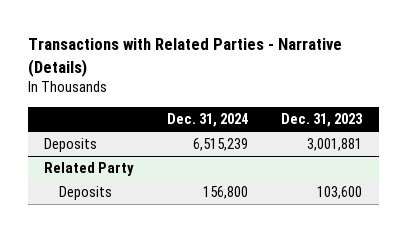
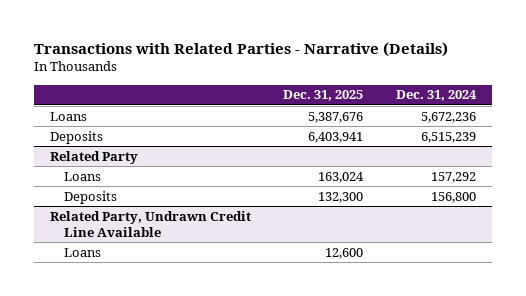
[281,113,364,128] Dec. 31, 2023 -> none
none -> [283,90,364,102] Dec. 31, 2025
none -> [49,111,87,121] Loans
none -> [63,171,101,181] Loans
none -> [49,210,251,237] Related Party, Undrawn Credit Line Available
none -> [63,247,101,257] Loans

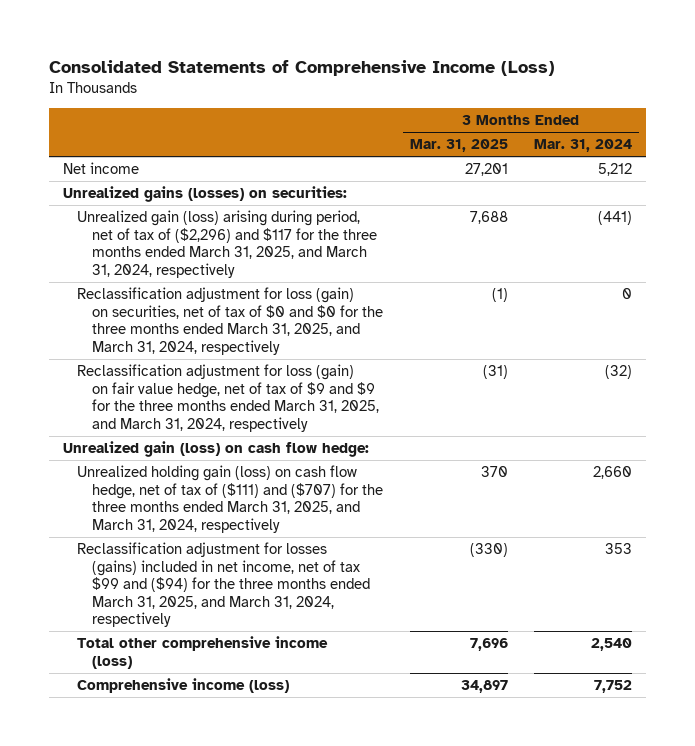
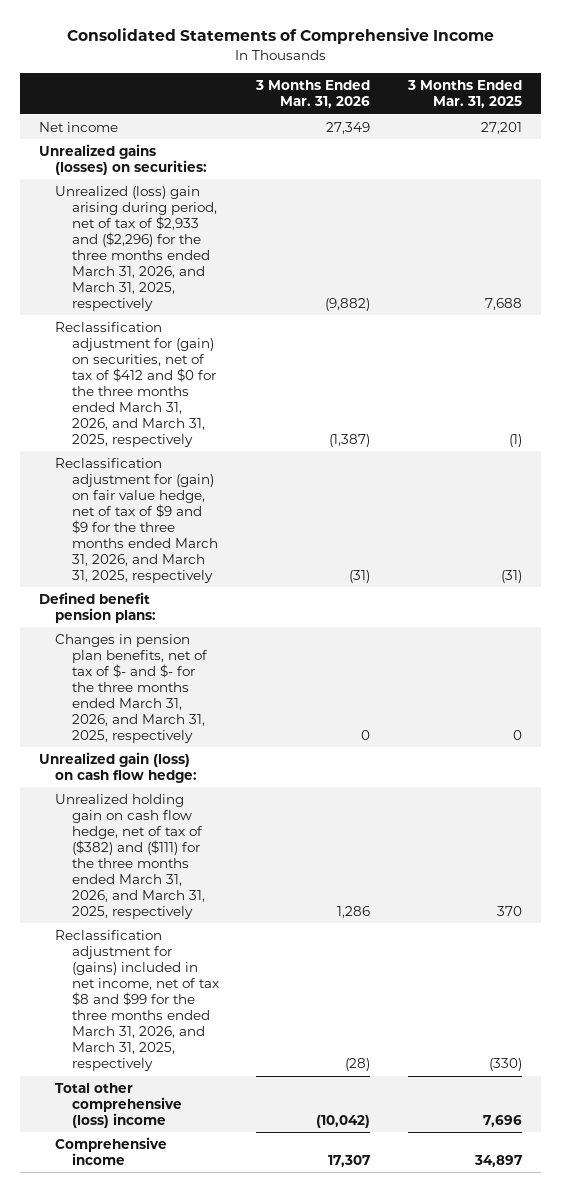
[49,59,556,76] Consolidated Statements of Comprehensive Income (Loss) -> [66,28,494,45] Consolidated Statements of Comprehensive Income
[534,139,633,153] Mar. 31, 2024 -> none
none -> [255,80,371,109] 3 Months Ended Mar. 31, 2026
[77,210,377,278] Unrealized gain (loss) arising during period, net of tax of ($2,296) and $117 for the three months ended March 31, 2025, and March 31, 2024, respectively -> [55,185,217,312] Unrealized (loss) gain arising during period, net of tax of $2,933 and ($2,296) for the three months ended March 31, 2026, and March 31, 2025, respectively
[77,287,383,355] Reclassification adjustment for loss (gain) on securities, net of tax of $0 and $0 for the three months ended March 31, 2025, and March 31, 2024, respectively -> [55,321,216,448] Reclassification adjustment for (gain) on securities, net of tax of $412 and $0 for the three months ended March 31, 2026, and March 31, 2025, respectively
[77,364,379,432] Reclassification adjustment for loss (gain) on fair value hedge, net of tax of $9 and $9 for the three months ended March 31, 2025, and March 31, 2024, respectively -> [55,457,218,584] Reclassification adjustment for (gain) on fair value hedge, net of tax of $9 and $9 for the three months ended March 31, 2026, and March 31, 2025, respectively
none -> [39,591,157,623] Defined benefit pension plans:
none -> [55,633,208,744] Changes in pension plan benefits, net of tax of $- and $- for the three months ended March 31, 2026, and March 31, 2025, respectively
[77,465,383,533] Unrealized holding gain (loss) on cash flow hedge, net of tax of ($111) and ($707) for the three months ended March 31, 2025, and March 31, 2024, respectively -> [55,793,205,920] Unrealized holding gain on cash flow hedge, net of tax of ($382) and ($111) for the three months ended March 31, 2026, and March 31, 2025, respectively
[77,542,370,628] Reclassification adjustment for losses (gains) included in net income, net of tax $99 and ($94) for the three months ended March 31, 2025, and March 31, 2024, respectively -> [55,929,219,1072] Reclassification adjustment for (gains) included in net income, net of tax $8 and $99 for the three months ended March 31, 2026, and March 31, 2025, respectively
[77,636,329,669] Total other comprehensive income (loss) -> [55,1082,182,1128] Total other comprehensive (loss) income
[77,678,290,694] Comprehensive income (loss) -> [55,1136,168,1165] Comprehensive income

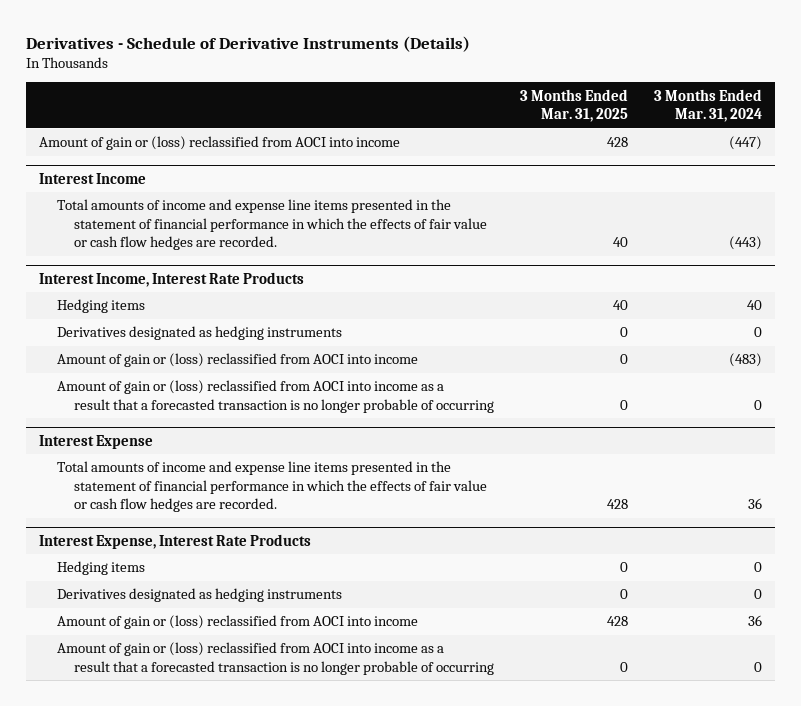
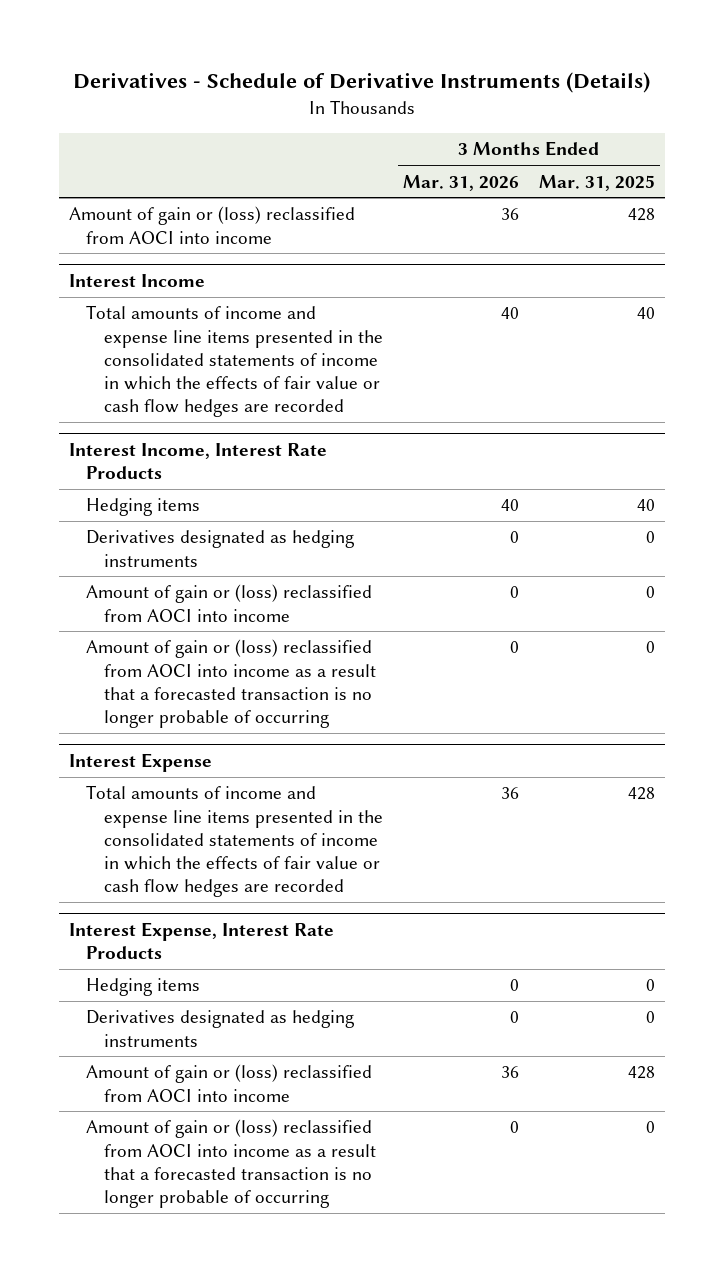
[653,88,762,123] 3 Months Ended Mar. 31, 2024 -> none
none -> [402,174,519,191] Mar. 31, 2026
[56,199,488,251] Total amounts of income and expense line items presented in the statement of financial performance in which the effects of fair value or cash flow hedges are recorded. -> [86,305,383,418] Total amounts of income and expense line items presented in the consolidated statements of income in which the effects of fair value or cash flow hedges are recorded
[56,461,488,513] Total amounts of income and expense line items presented in the statement of financial performance in which the effects of fair value or cash flow hedges are recorded. -> [86,785,383,898] Total amounts of income and expense line items presented in the consolidated statements of income in which the effects of fair value or cash flow hedges are recorded

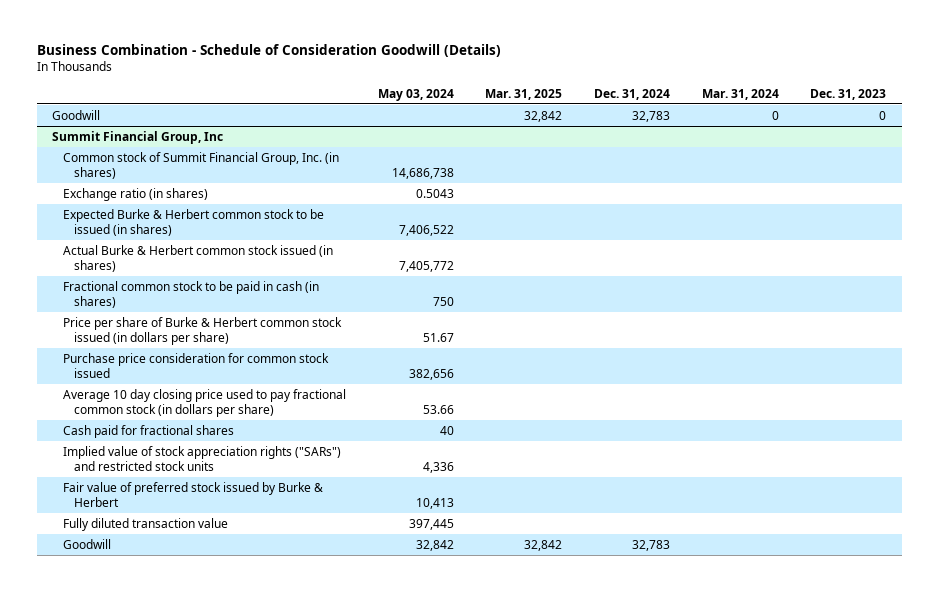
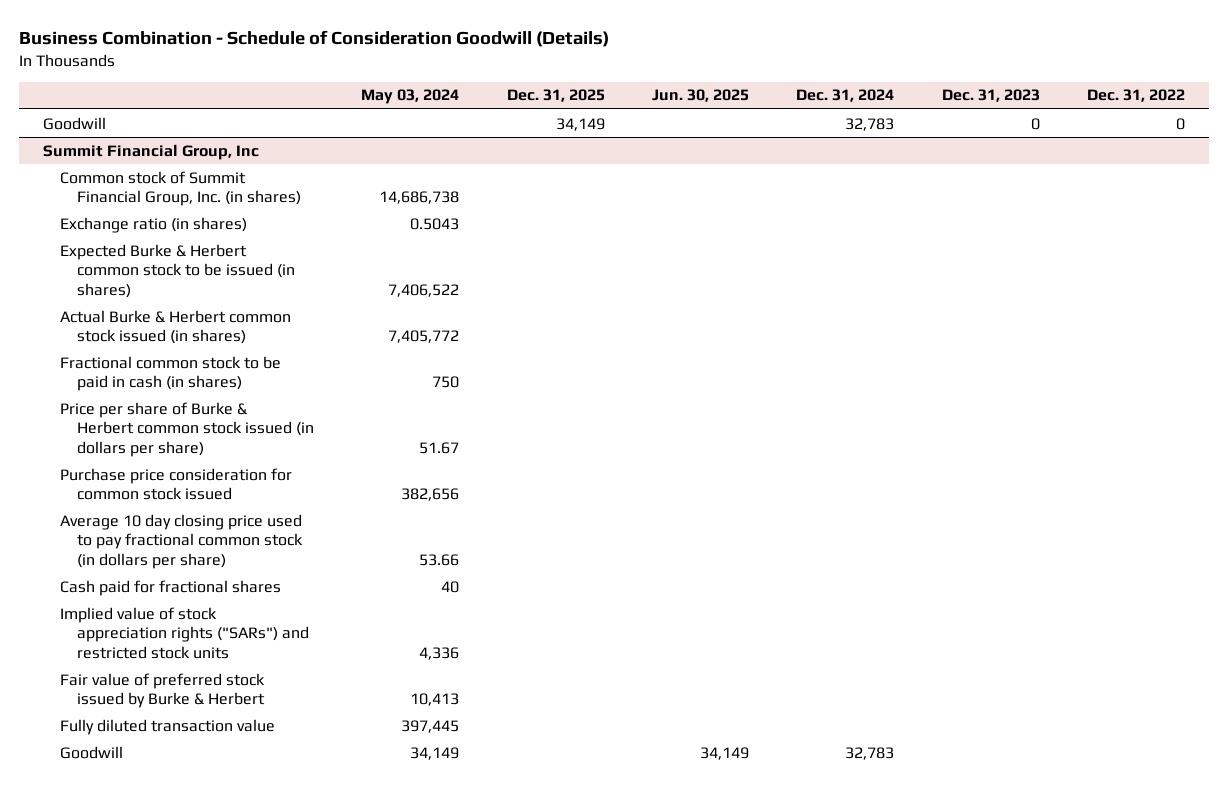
[485,88,563,100] Mar. 31, 2025 -> none
[701,88,779,100] Mar. 31, 2024 -> none
none -> [506,89,605,103] Dec. 31, 2025
none -> [652,89,750,103] Jun. 30, 2025
none -> [1087,89,1186,103] Dec. 31, 2022
[415,539,454,551] 32,842 -> [410,746,460,760] 34,149

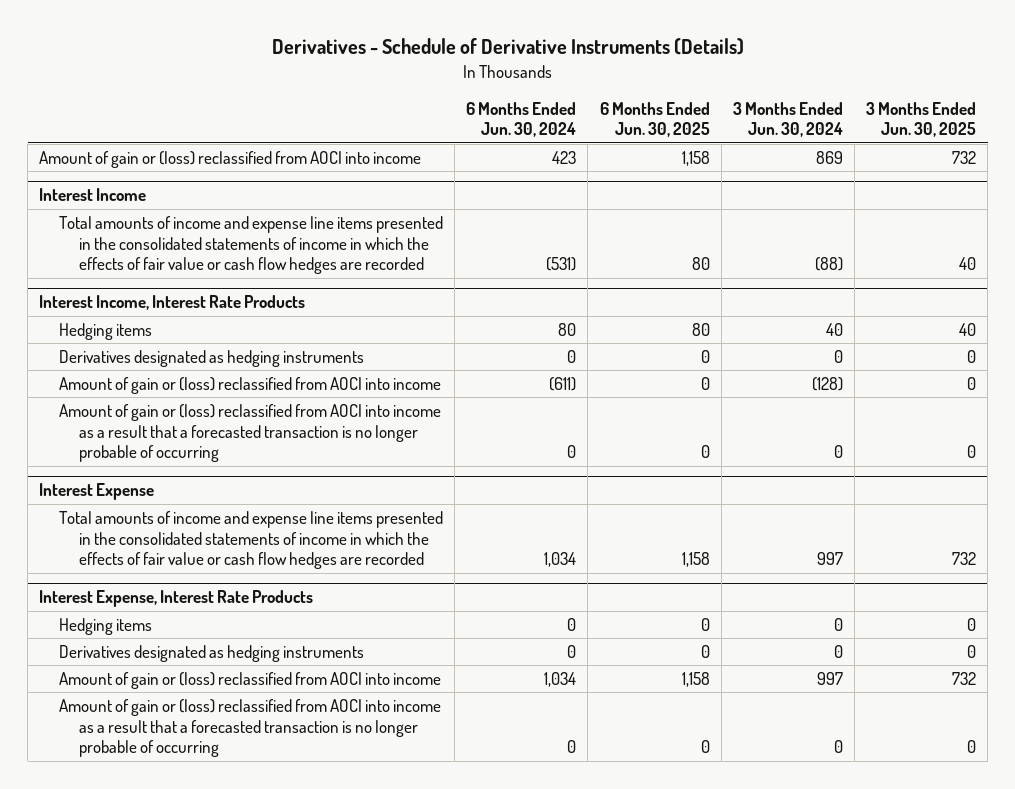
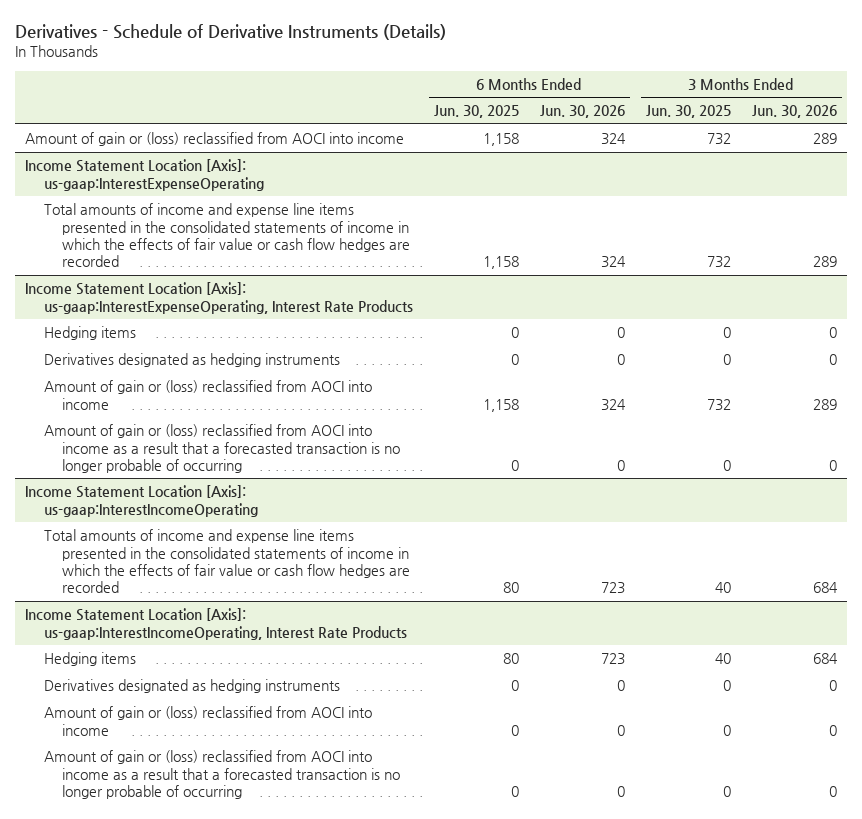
[466,101,577,138] 6 Months Ended Jun. 30, 2024 -> none
[732,101,843,138] 3 Months Ended Jun. 30, 2024 -> none
none -> [539,105,625,119] Jun. 30, 2026
none -> [751,105,837,119] Jun. 30, 2026
[39,188,147,202] Interest Income -> none
[59,215,444,275] Total amounts of income and expense line items presented in the consolidated statements of income in which the effects of fair value or cash flow hedges are recorded -> none
[39,295,306,311] Interest Income, Interest Rate Products -> none
[59,322,153,340] Hedging items -> none
[59,349,365,367] Derivatives designated as hedging instruments -> none
[59,376,442,394] Amount of gain or (loss) reclassified from AOCI into income -> none
[59,403,442,463] Amount of gain or (loss) reclassified from AOCI into income as a result that a forecasted transaction is no longer probable of occurring -> none
[39,483,155,501] Interest Expense -> none
none -> [25,159,264,191] Income Statement Location [Axis]: us-gaap:InterestExpenseOperating
[39,590,314,608] Interest Expense, Interest Rate Products -> none
none -> [25,282,413,314] Income Statement Location [Axis]: us-gaap:InterestExpenseOperating, Interest Rate Products
none -> [25,485,258,517] Income Statement Location [Axis]: us-gaap:InterestIncomeOperating
none -> [43,529,411,594] Total amounts of income and expense line items presented in the consolidated statements of income in which the effects of fair value or cash flow hedges are recorded
none -> [25,608,407,640] Income Statement Location [Axis]: us-gaap:InterestIncomeOperating, Interest Rate Products
none -> [43,652,136,667] Hedging items
none -> [43,679,340,694] Derivatives designated as hedging instruments
none -> [43,706,372,736] Amount of gain or (loss) reclassified from AOCI into income
none -> [43,750,401,799] Amount of gain or (loss) reclassified from AOCI into income as a result that a forecasted transaction is no longer probable of occurring

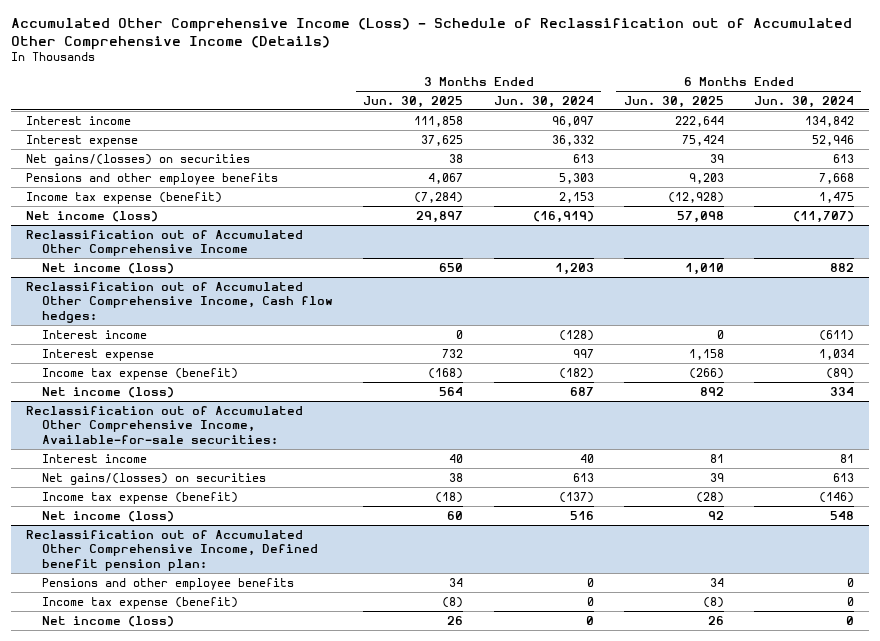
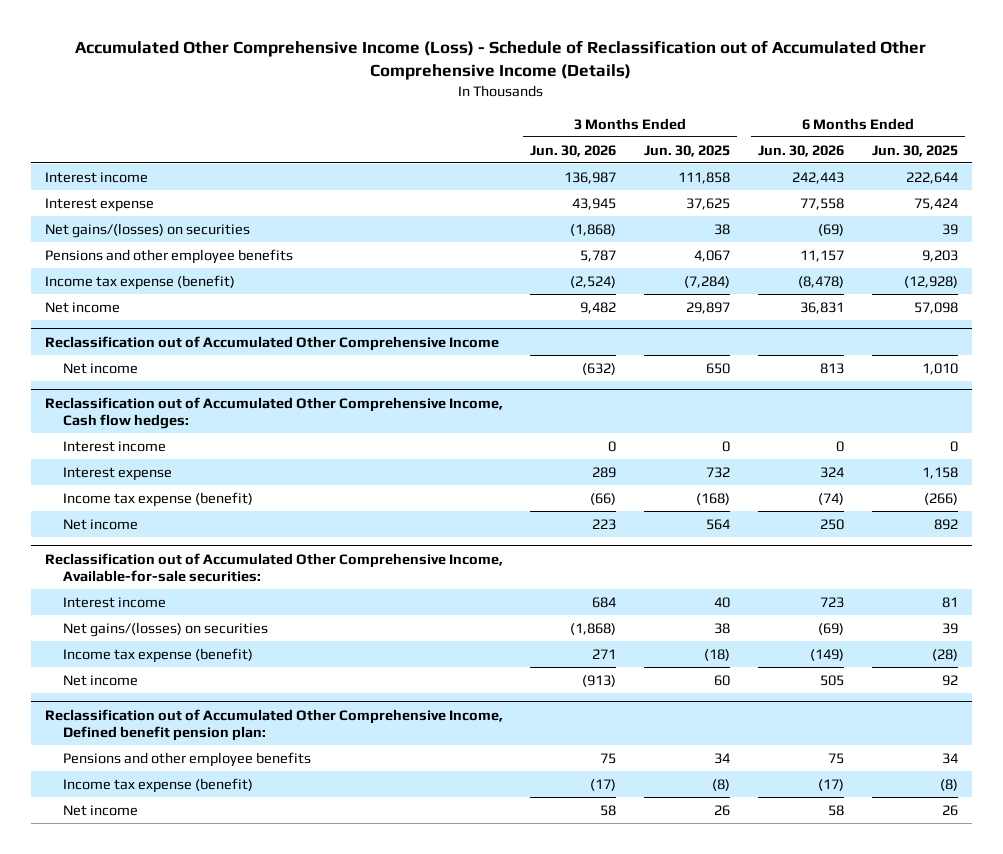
[493,95,594,108] Jun. 30, 2024 -> none
[753,95,854,108] Jun. 30, 2024 -> none
none -> [530,144,617,157] Jun. 30, 2026
none -> [758,144,845,157] Jun. 30, 2026
[25,210,158,222] Net income (loss) -> [44,301,120,313] Net income
[42,262,175,274] Net income (loss) -> [62,362,138,374] Net income
[42,386,175,398] Net income (loss) -> [62,518,138,530] Net income
[42,510,175,522] Net income (loss) -> [62,674,138,686] Net income
[42,615,175,627] Net income (loss) -> [62,804,138,816] Net income

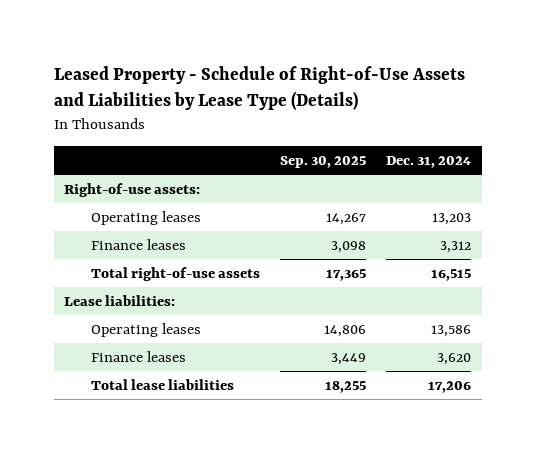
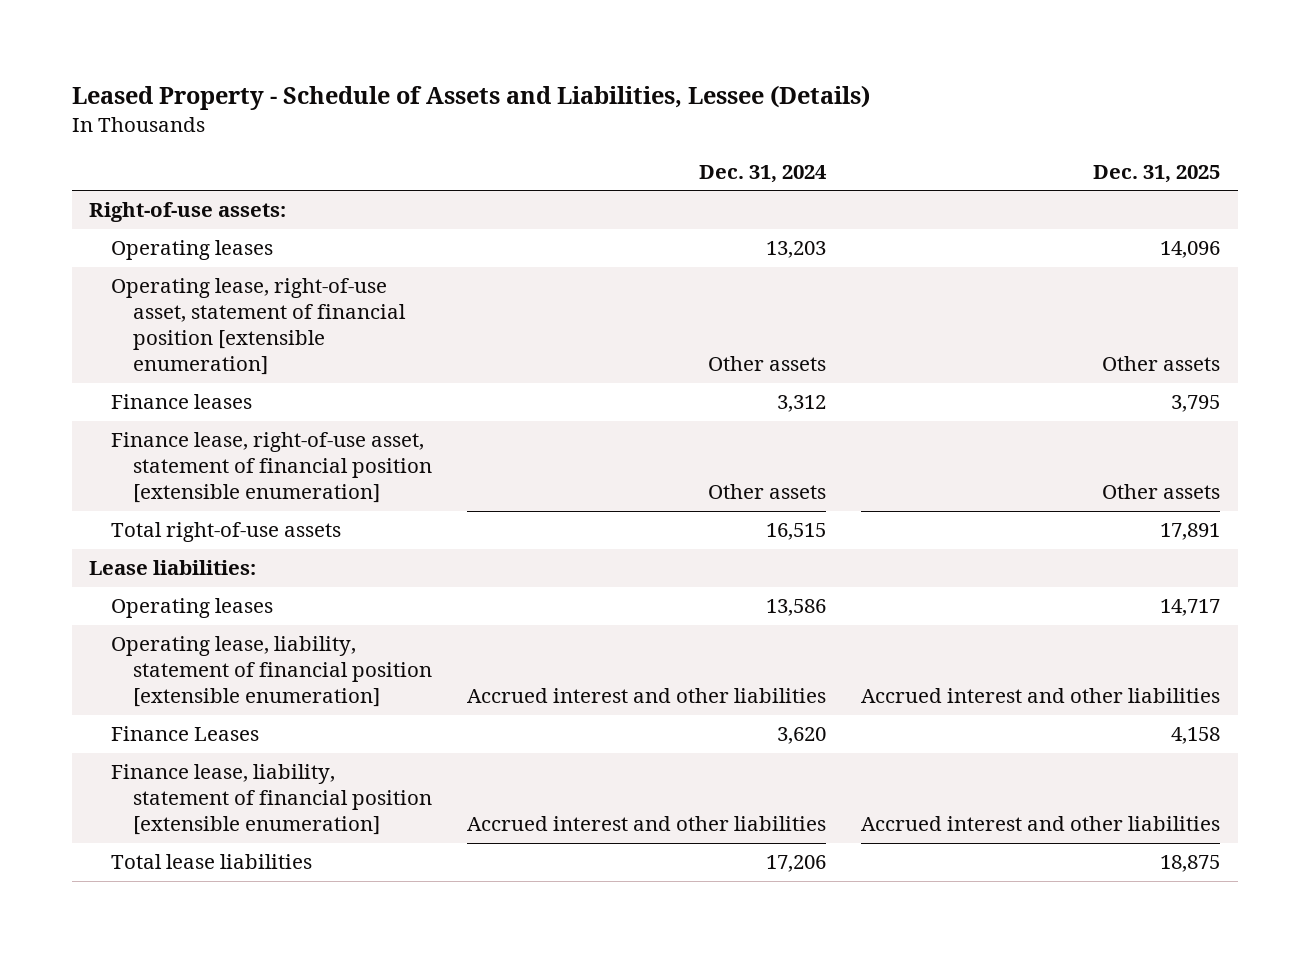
[53,66,465,111] Leased Property - Schedule of Right-of-Use Assets and Liabilities by Lease Type (Details) -> [71,84,870,110] Leased Property - Schedule of Assets and Liabilities, Lessee (Details)
[280,155,367,168] Sep. 30, 2025 -> none
none -> [1093,164,1221,183] Dec. 31, 2025
none -> [111,278,407,375] Operating lease, right-of-use asset, statement of financial position [extensible enumeration]
none -> [111,432,433,504] Finance lease, right-of-use asset, statement of financial position [extensible enumeration]
none -> [111,636,433,708] Operating lease, liability, statement of financial position [extensible enumeration]
[90,350,186,362] Finance leases -> [111,726,260,742] Finance Leases
none -> [111,764,433,836] Finance lease, liability, statement of financial position [extensible enumeration]

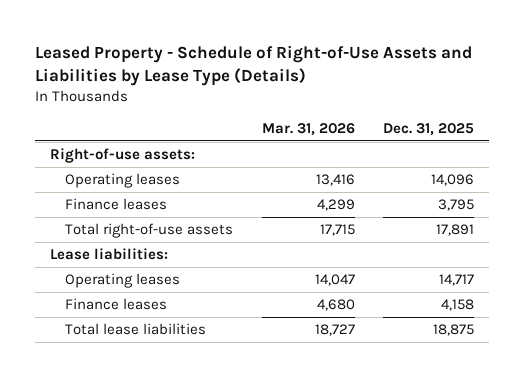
[71,84,870,110] Leased Property - Schedule of Assets and Liabilities, Lessee (Details) -> [35,45,473,87] Leased Property - Schedule of Right-of-Use Assets and Liabilities by Lease Type (Details)
[699,164,828,183] Dec. 31, 2024 -> none
none -> [261,122,355,136] Mar. 31, 2026
[111,278,407,375] Operating lease, right-of-use asset, statement of financial position [extensible enumeration] -> none
[111,432,433,504] Finance lease, right-of-use asset, statement of financial position [extensible enumeration] -> none
[111,636,433,708] Operating lease, liability, statement of financial position [extensible enumeration] -> none
[111,764,433,836] Finance lease, liability, statement of financial position [extensible enumeration] -> none
[111,726,260,742] Finance Leases -> [64,298,167,311] Finance leases

